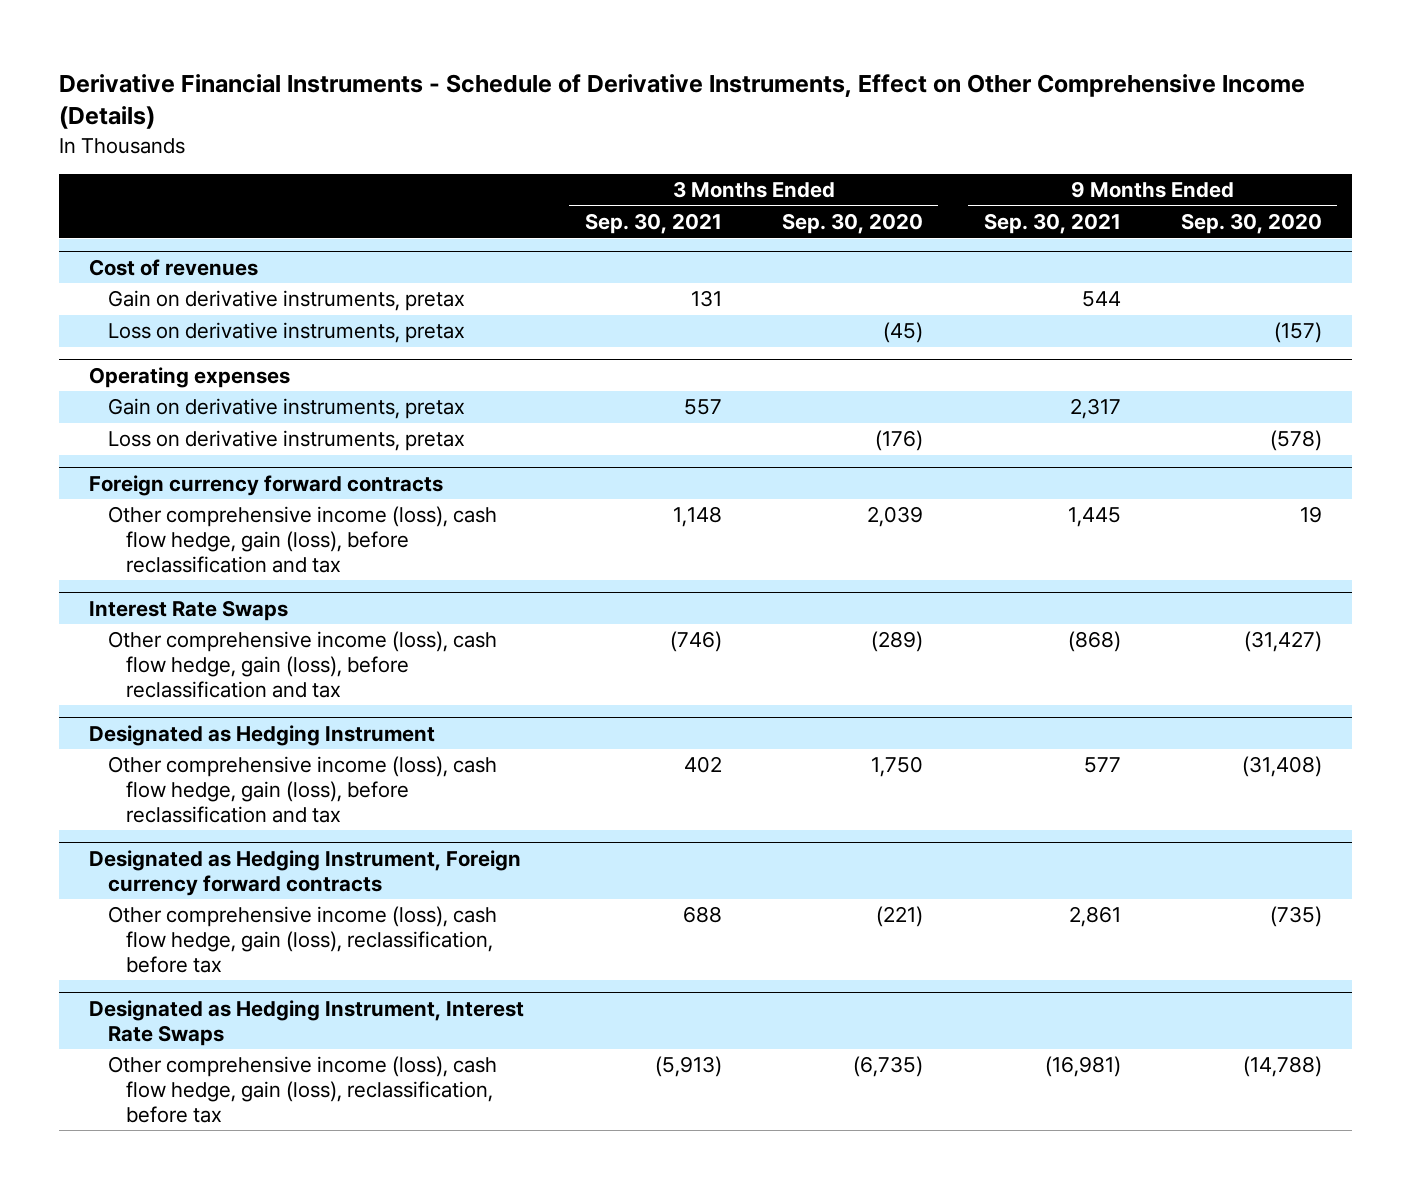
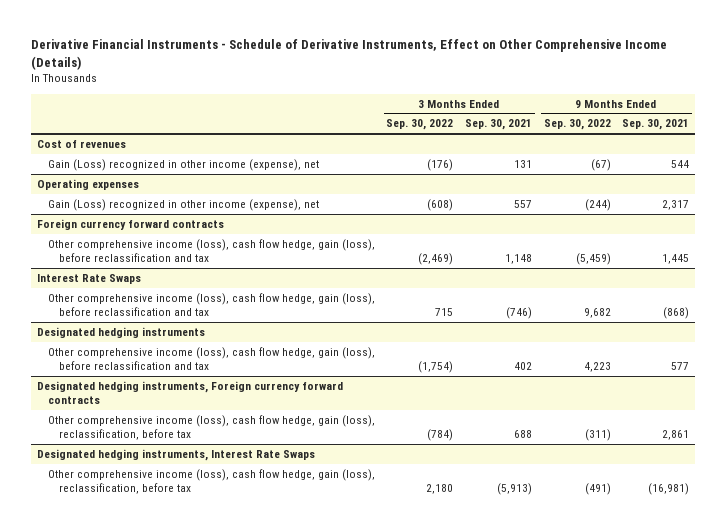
[782,213,924,235] Sep. 30, 2020 -> none
[1181,213,1323,235] Sep. 30, 2020 -> none
none -> [386,119,454,131] Sep. 30, 2022
none -> [543,119,611,131] Sep. 30, 2022
[107,322,465,344] Loss on derivative instruments, pretax -> none
[107,290,465,312] Gain on derivative instruments, pretax -> [47,158,319,171] Gain (Loss) recognized in other income (expense), net
[107,430,465,452] Loss on derivative instruments, pretax -> none
[107,398,465,420] Gain on derivative instruments, pretax -> [47,198,319,211] Gain (Loss) recognized in other income (expense), net
[89,724,436,746] Designated as Hedging Instrument -> [37,326,206,338] Designated hedging instruments
[89,849,522,896] Designated as Hedging Instrument, Foreign currency forward contracts -> [37,380,344,405] Designated hedging instruments, Foreign currency forward contracts
[89,999,525,1046] Designated as Hedging Instrument, Interest Rate Swaps -> [37,448,316,461] Designated hedging instruments, Interest Rate Swaps

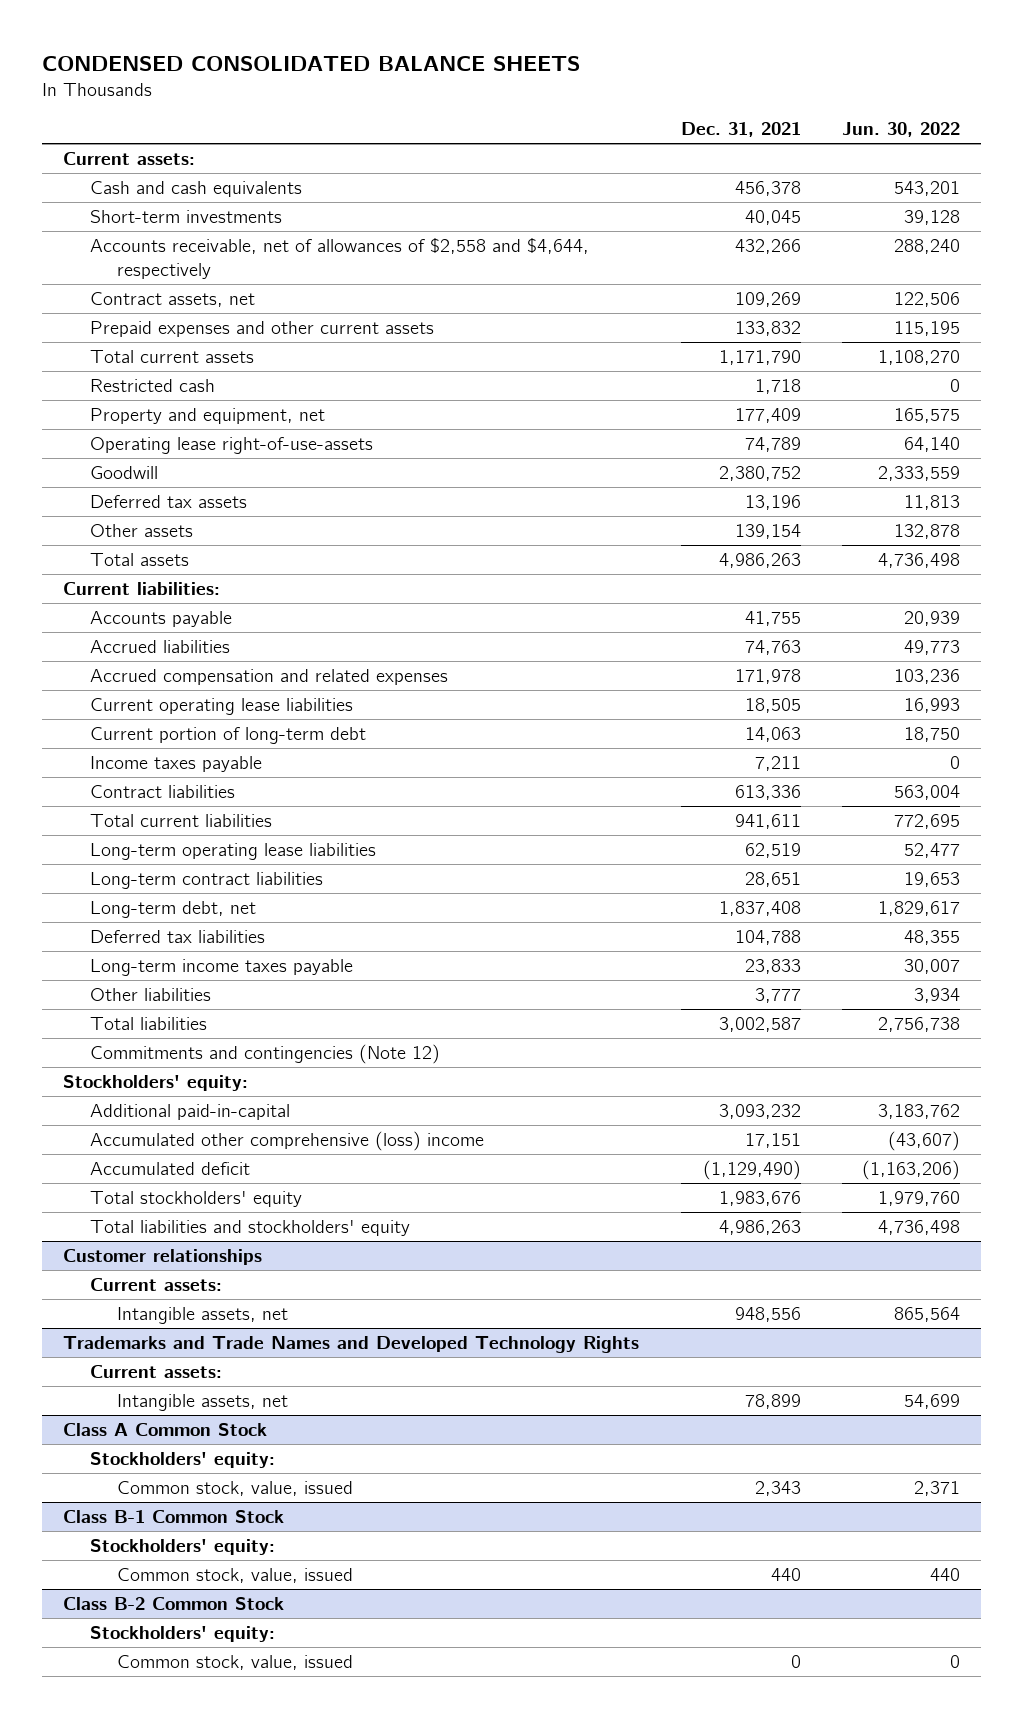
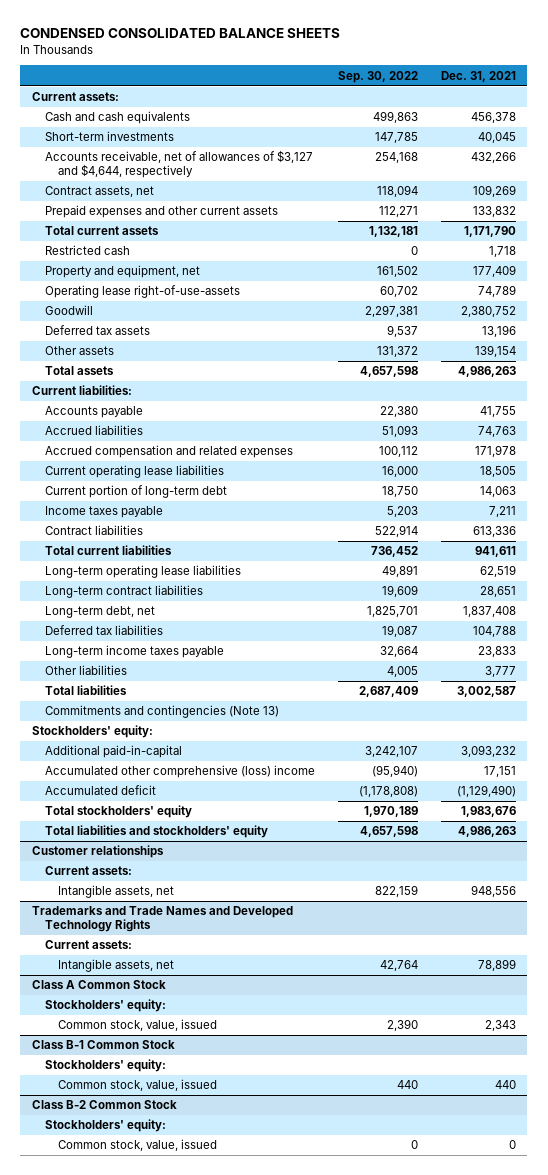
[842,122,961,138] Jun. 30, 2022 -> none
none -> [337,70,418,83] Sep. 30, 2022
[89,237,589,279] Accounts receivable, net of allowances of $2,558 and $4,644, respectively -> [44,150,313,178] Accounts receivable, net of allowances of $3,127 and $4,644, respectively
[89,1043,440,1064] Commitments and contingencies (Note 12) -> [44,705,279,719] Commitments and contingencies (Note 13)

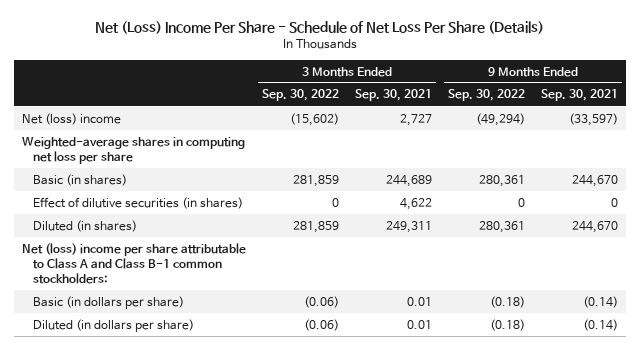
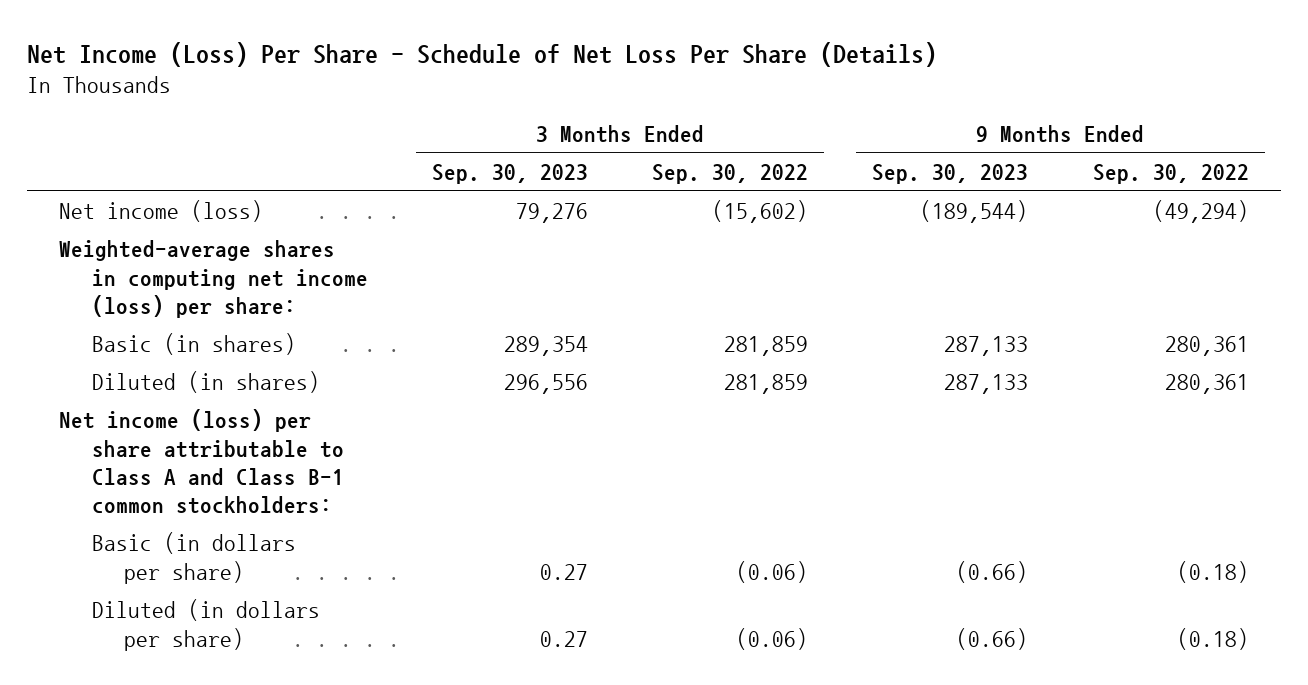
[95,20,545,34] Net (Loss) Income Per Share - Schedule of Net Loss Per Share (Details) -> [26,41,937,67] Net Income (Loss) Per Share - Schedule of Net Loss Per Share (Details)
[355,89,433,102] Sep. 30, 2021 -> none
[541,89,619,102] Sep. 30, 2021 -> none
none -> [431,163,588,184] Sep. 30, 2023
none -> [872,163,1029,184] Sep. 30, 2023
[21,112,121,125] Net (loss) income -> [58,200,263,223] Net income (loss)
[21,136,245,164] Weighted-average shares in computing net loss per share -> [58,240,368,318] Weighted-average shares in computing net income (loss) per share:
[33,196,244,209] Effect of dilutive securities (in shares) -> none
[21,242,246,284] Net (loss) income per share attributable to Class A and Class B-1 common stockholders: -> [58,409,344,515] Net income (loss) per share attributable to Class A and Class B-1 common stockholders:

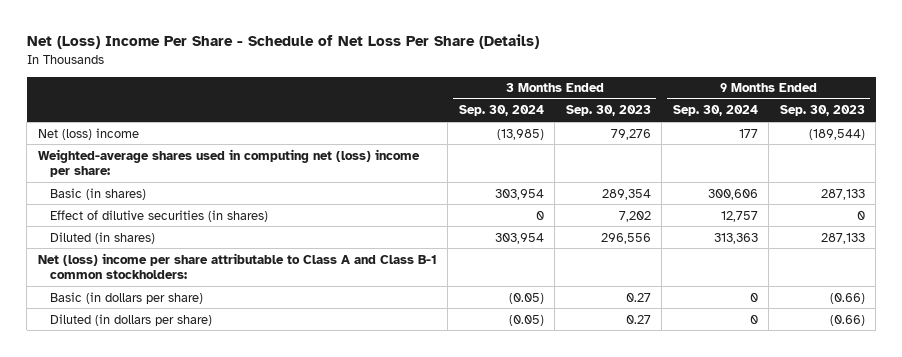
[26,41,937,67] Net Income (Loss) Per Share - Schedule of Net Loss Per Share (Details) -> [26,34,539,50] Net (Loss) Income Per Share - Schedule of Net Loss Per Share (Details)
[652,163,809,184] Sep. 30, 2022 -> none
[1092,163,1249,184] Sep. 30, 2022 -> none
none -> [458,105,544,117] Sep. 30, 2024
none -> [672,105,758,117] Sep. 30, 2024
[58,200,263,223] Net income (loss) -> [37,127,139,140] Net (loss) income
[58,240,368,318] Weighted-average shares in computing net income (loss) per share: -> [37,148,420,178] Weighted-average shares used in computing net (loss) income per share:
none -> [50,209,269,222] Effect of dilutive securities (in shares)
[58,409,344,515] Net income (loss) per share attributable to Class A and Class B-1 common stockholders: -> [37,252,437,280] Net (loss) income per share attributable to Class A and Class B-1 common stockholders:

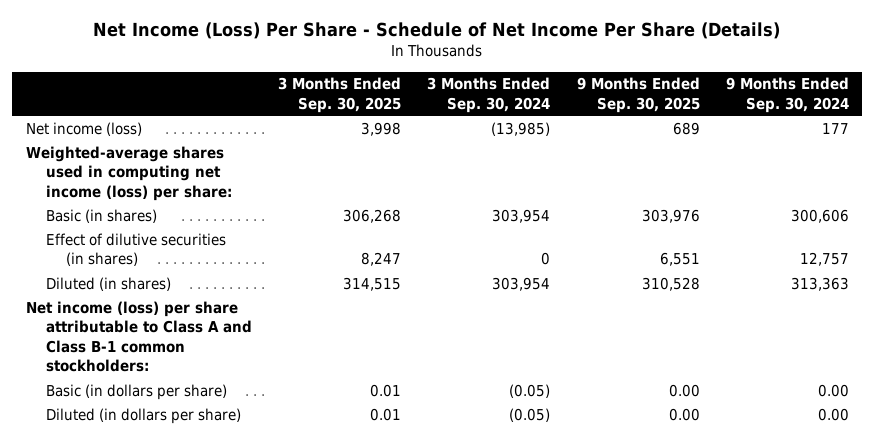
[26,34,539,50] Net (Loss) Income Per Share - Schedule of Net Loss Per Share (Details) -> [93,22,781,40] Net Income (Loss) Per Share - Schedule of Net Income Per Share (Details)
[565,105,651,117] Sep. 30, 2023 -> none
[779,105,865,117] Sep. 30, 2023 -> none
none -> [278,77,402,113] 3 Months Ended Sep. 30, 2025
none -> [576,77,700,113] 9 Months Ended Sep. 30, 2025
[37,127,139,140] Net (loss) income -> [25,121,142,136] Net income (loss)
[37,148,420,178] Weighted-average shares used in computing net (loss) income per share: -> [25,145,232,201] Weighted-average shares used in computing net income (loss) per share:
[37,252,437,280] Net (loss) income per share attributable to Class A and Class B-1 common stockholders: -> [25,300,252,373] Net income (loss) per share attributable to Class A and Class B-1 common stockholders:
[749,292,758,302] 0 -> [817,383,849,397] 0.00
[749,314,758,324] 0 -> [817,407,849,421] 0.00

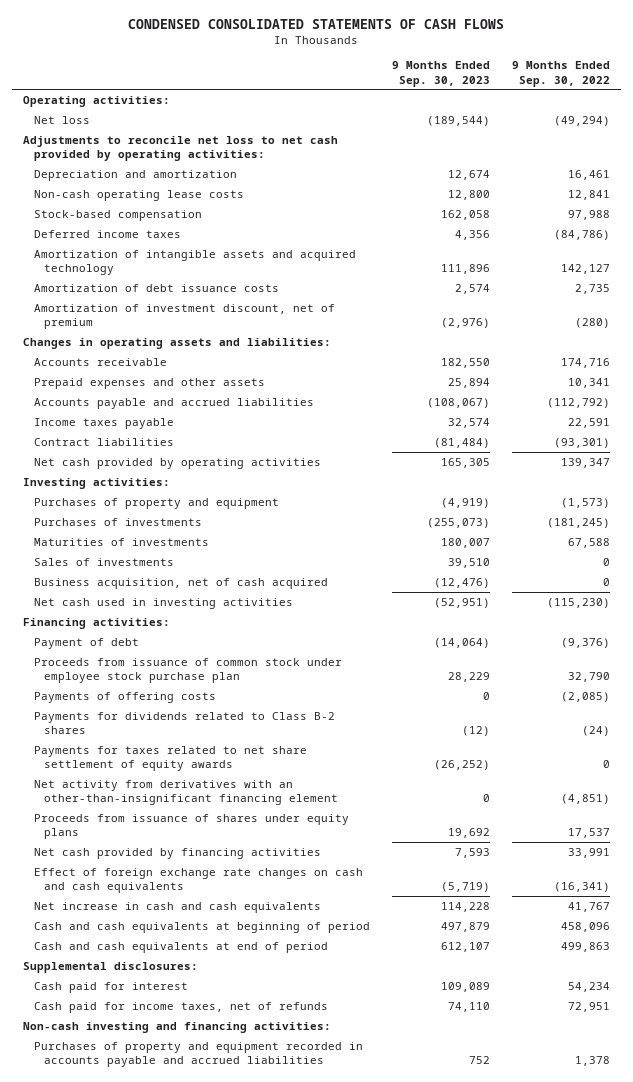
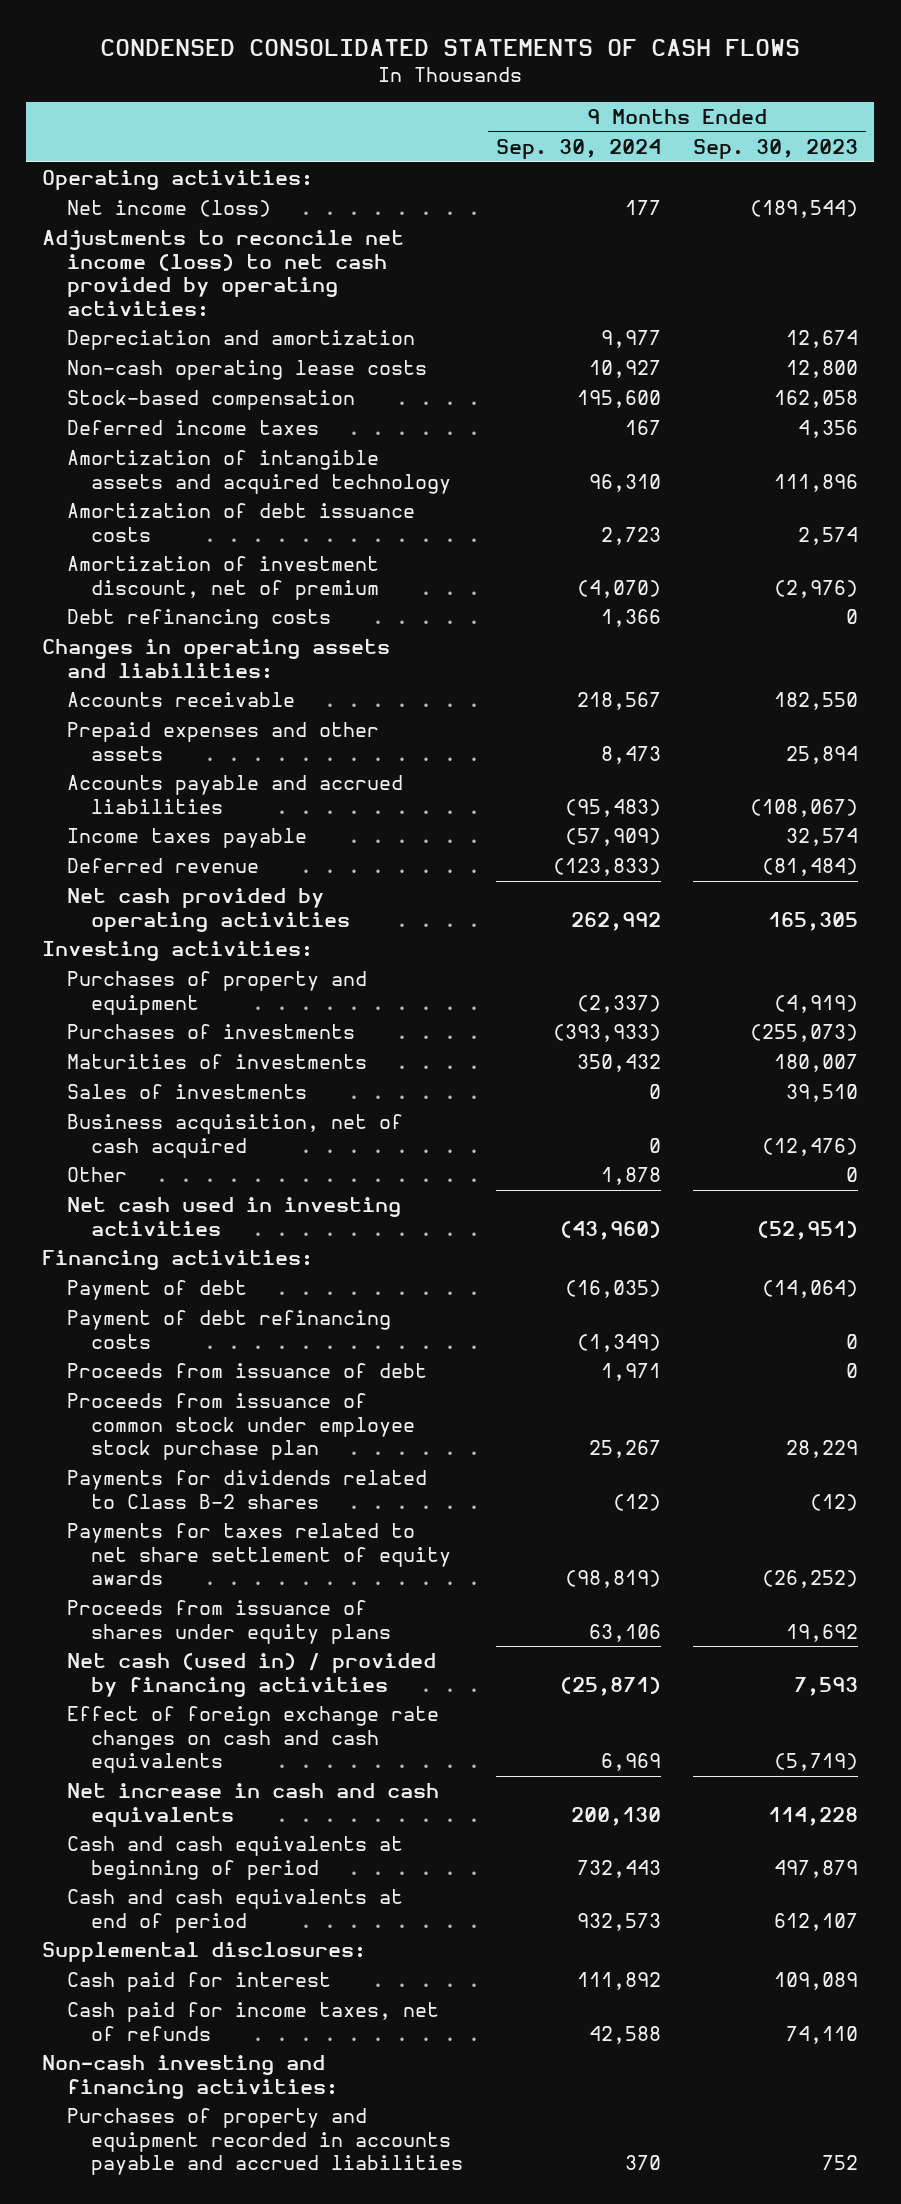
[511,61,610,87] 9 Months Ended Sep. 30, 2022 -> none
none -> [495,139,661,160] Sep. 30, 2024
[33,115,90,124] Net loss -> [66,200,271,218] Net income (loss)
[22,135,338,162] Adjustments to reconcile net loss to net cash provided by operating activities: -> [42,230,405,317] Adjustments to reconcile net income (loss) to net cash provided by operating activities:
none -> [66,609,331,630] Debt refinancing costs
[33,437,174,446] Contract liabilities -> [66,858,259,874] Deferred revenue
none -> [66,1167,127,1183] Other
none -> [66,1310,391,1349] Payment of debt refinancing costs
none -> [66,1363,427,1379] Proceeds from issuance of debt
[33,691,216,703] Payments of offering costs -> none
[33,779,339,806] Net activity from derivatives with an other-than-insignificant financing element -> none
[33,847,321,859] Net cash provided by financing activities -> [66,1653,436,1697] Net cash (used in) / provided by financing activities

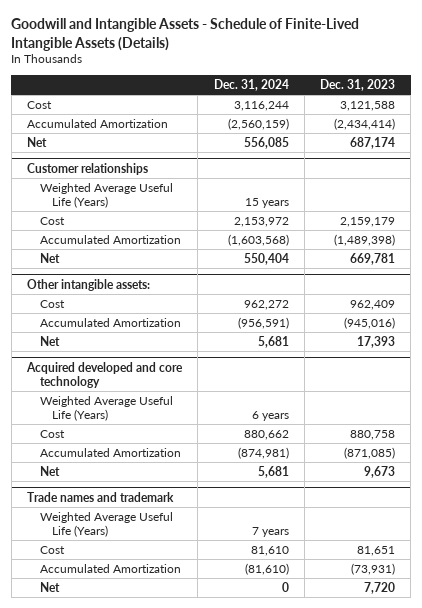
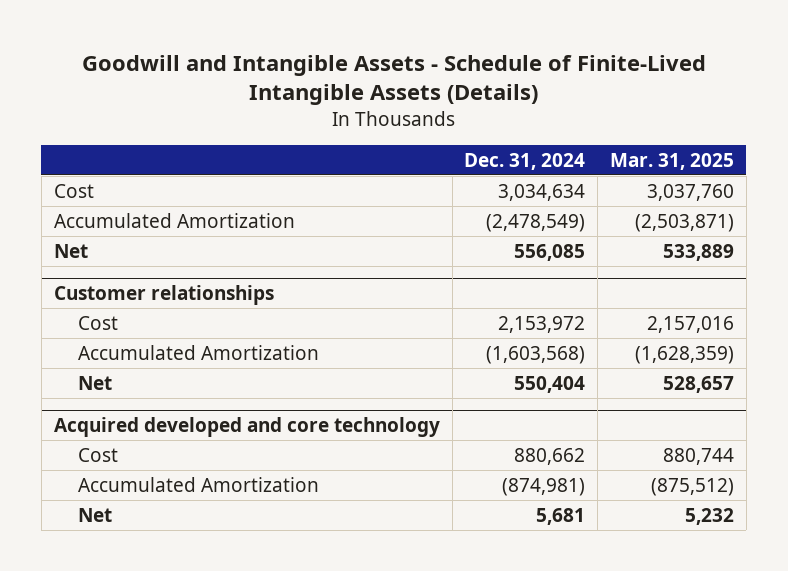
[320,79,396,92] Dec. 31, 2023 -> none
none -> [610,152,735,170] Mar. 31, 2025
[233,100,289,111] 3,116,244 -> [498,183,586,201] 3,034,634
[227,117,289,130] (2,560,159) -> [486,213,586,232] (2,478,549)
[39,182,173,208] Weighted Average Useful Life (Years) -> none
[27,278,151,291] Other intangible assets: -> none
[39,299,65,308] Cost -> none
[39,317,181,327] Accumulated Amortization -> none
[39,335,60,346] Net -> none
[39,395,173,421] Weighted Average Useful Life (Years) -> none
[27,491,175,502] Trade names and trademark -> none
[39,511,173,537] Weighted Average Useful Life (Years) -> none
[39,545,65,554] Cost -> none
[39,563,181,573] Accumulated Amortization -> none
[39,581,60,592] Net -> none

